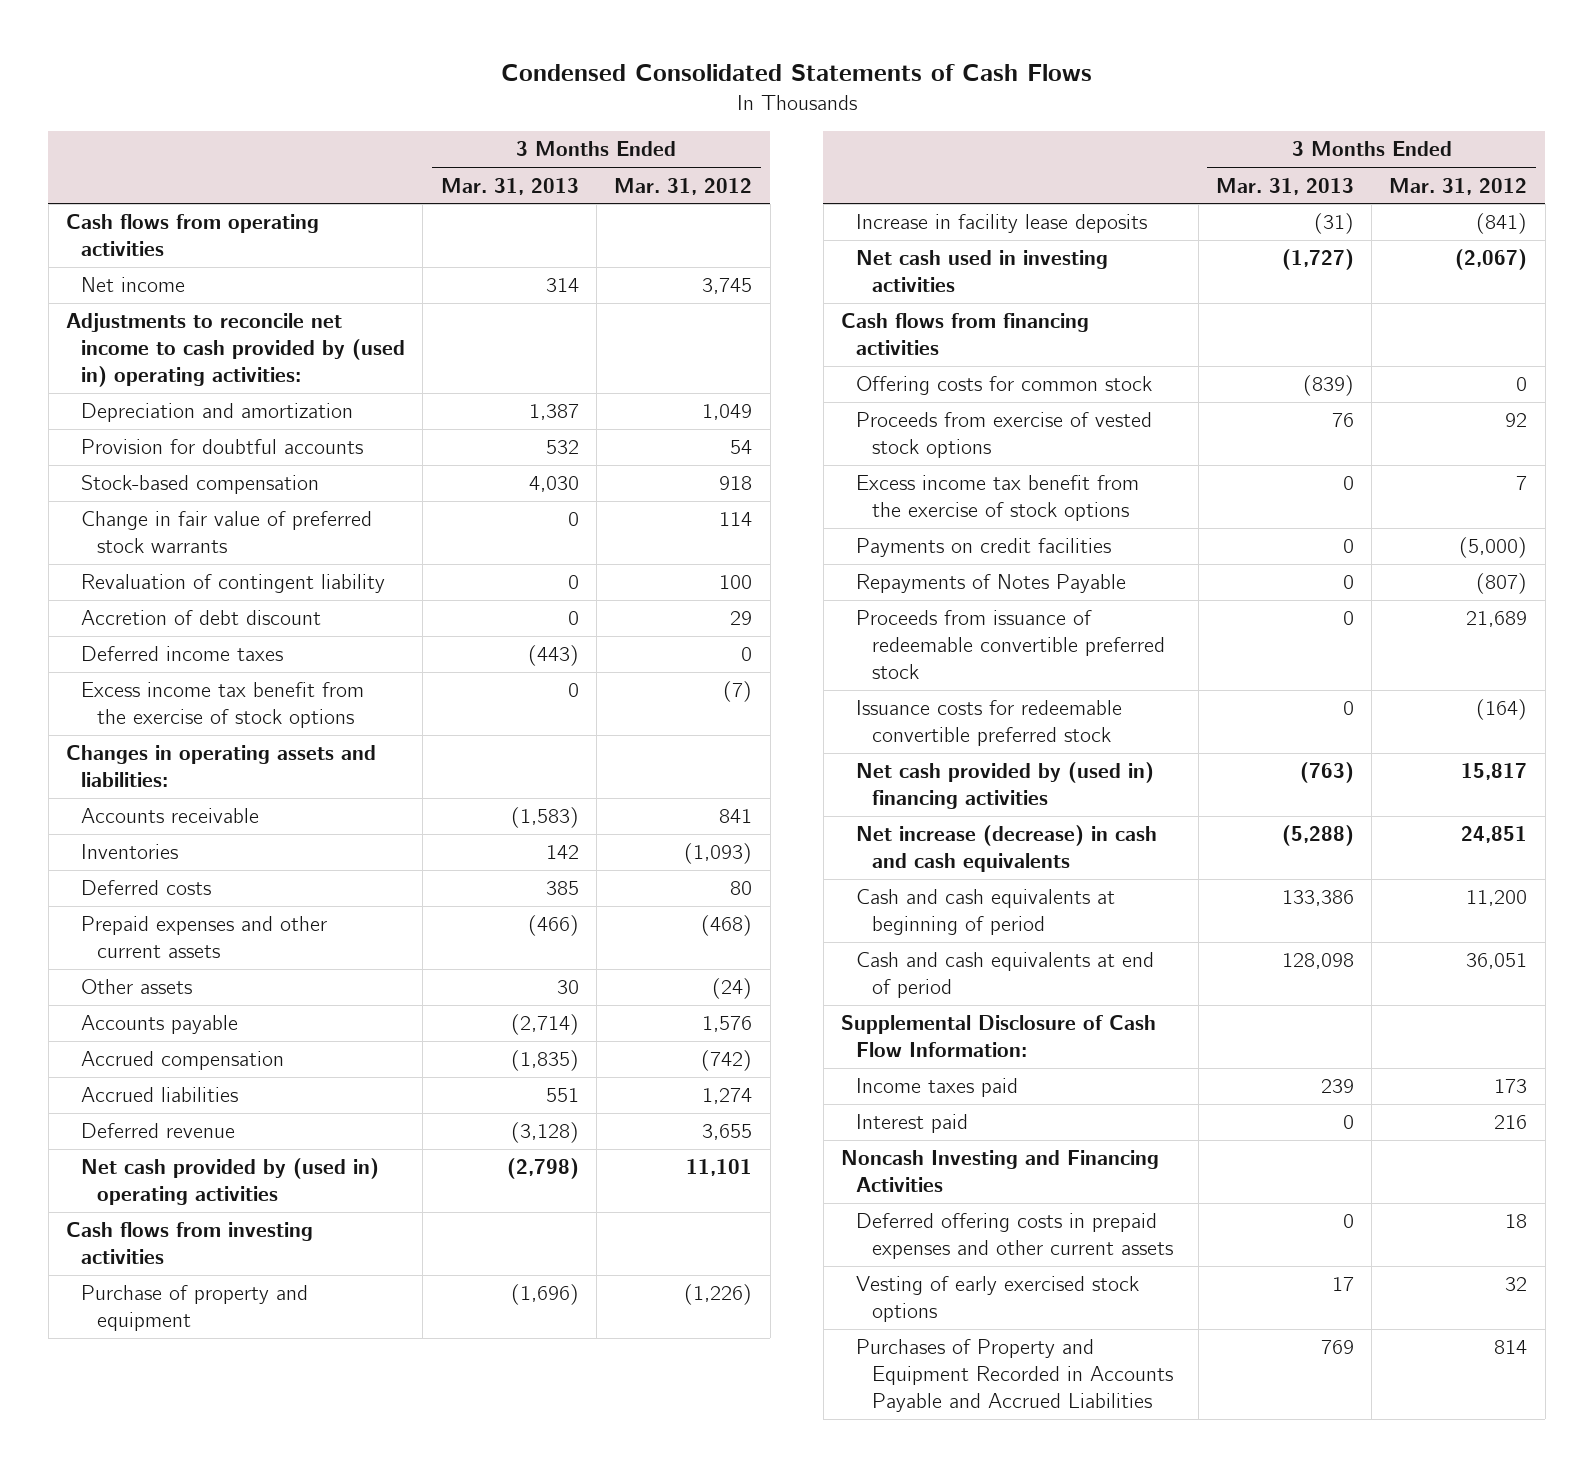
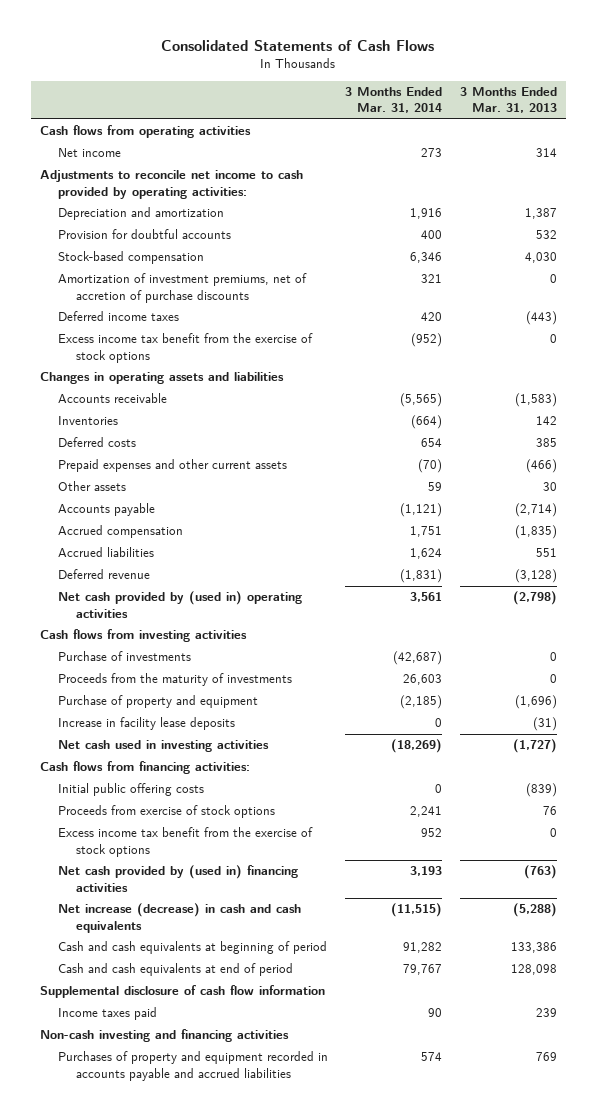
[500,64,1092,82] Condensed Consolidated Statements of Cash Flows -> [161,39,435,51] Consolidated Statements of Cash Flows
[614,177,753,195] Mar. 31, 2012 -> none
none -> [345,86,443,114] 3 Months Ended Mar. 31, 2014
[65,313,406,387] Adjustments to reconcile net income to cash provided by (used in) operating activities: -> [39,170,303,199] Adjustments to reconcile net income to cash provided by operating activities:
[81,511,373,554] Change in fair value of preferred stock warrants -> none
[81,574,386,594] Revaluation of contingent liability -> none
[81,610,322,626] Accretion of debt discount -> none
none -> [57,273,307,303] Amortization of investment premiums, net of accretion of purchase discounts
[65,745,376,788] Changes in operating assets and liabilities: -> [39,372,284,385] Changes in operating assets and liabilities
none -> [57,651,191,662] Purchase of investments
none -> [57,673,292,687] Proceeds from the maturity of investments
[840,313,1089,356] Cash flows from financing activities -> [39,761,250,775] Cash flows from financing activities:
[856,376,1153,396] Offering costs for common stock -> [57,783,204,797] Initial public offering costs
[856,412,1153,459] Proceeds from exercise of vested stock options -> [57,805,275,819] Proceeds from exercise of stock options
[856,538,1112,558] Payments on credit facilities -> none
[856,574,1127,594] Repayments of Notes Payable -> none
[856,610,1165,679] Proceeds from issuance of redeemable convertible preferred stock -> none
[856,700,1123,747] Issuance costs for redeemable convertible preferred stock -> none
[840,1015,1156,1058] Supplemental Disclosure of Cash Flow Information: -> [39,985,325,999] Supplemental disclosure of cash flow information
[856,1114,969,1134] Interest paid -> none
[856,1213,1173,1260] Deferred offering costs in prepaid expenses and other current assets -> none
[856,1276,1140,1323] Vesting of early exercised stock options -> none
[840,1150,1159,1193] Noncash Investing and Financing Activities -> [39,1029,289,1043] Non-cash investing and financing activities
[856,1339,1173,1412] Purchases of Property and Equipment Recorded in Accounts Payable and Accrued Liabilities -> [57,1051,328,1081] Purchases of property and equipment recorded in accounts payable and accrued liabilities

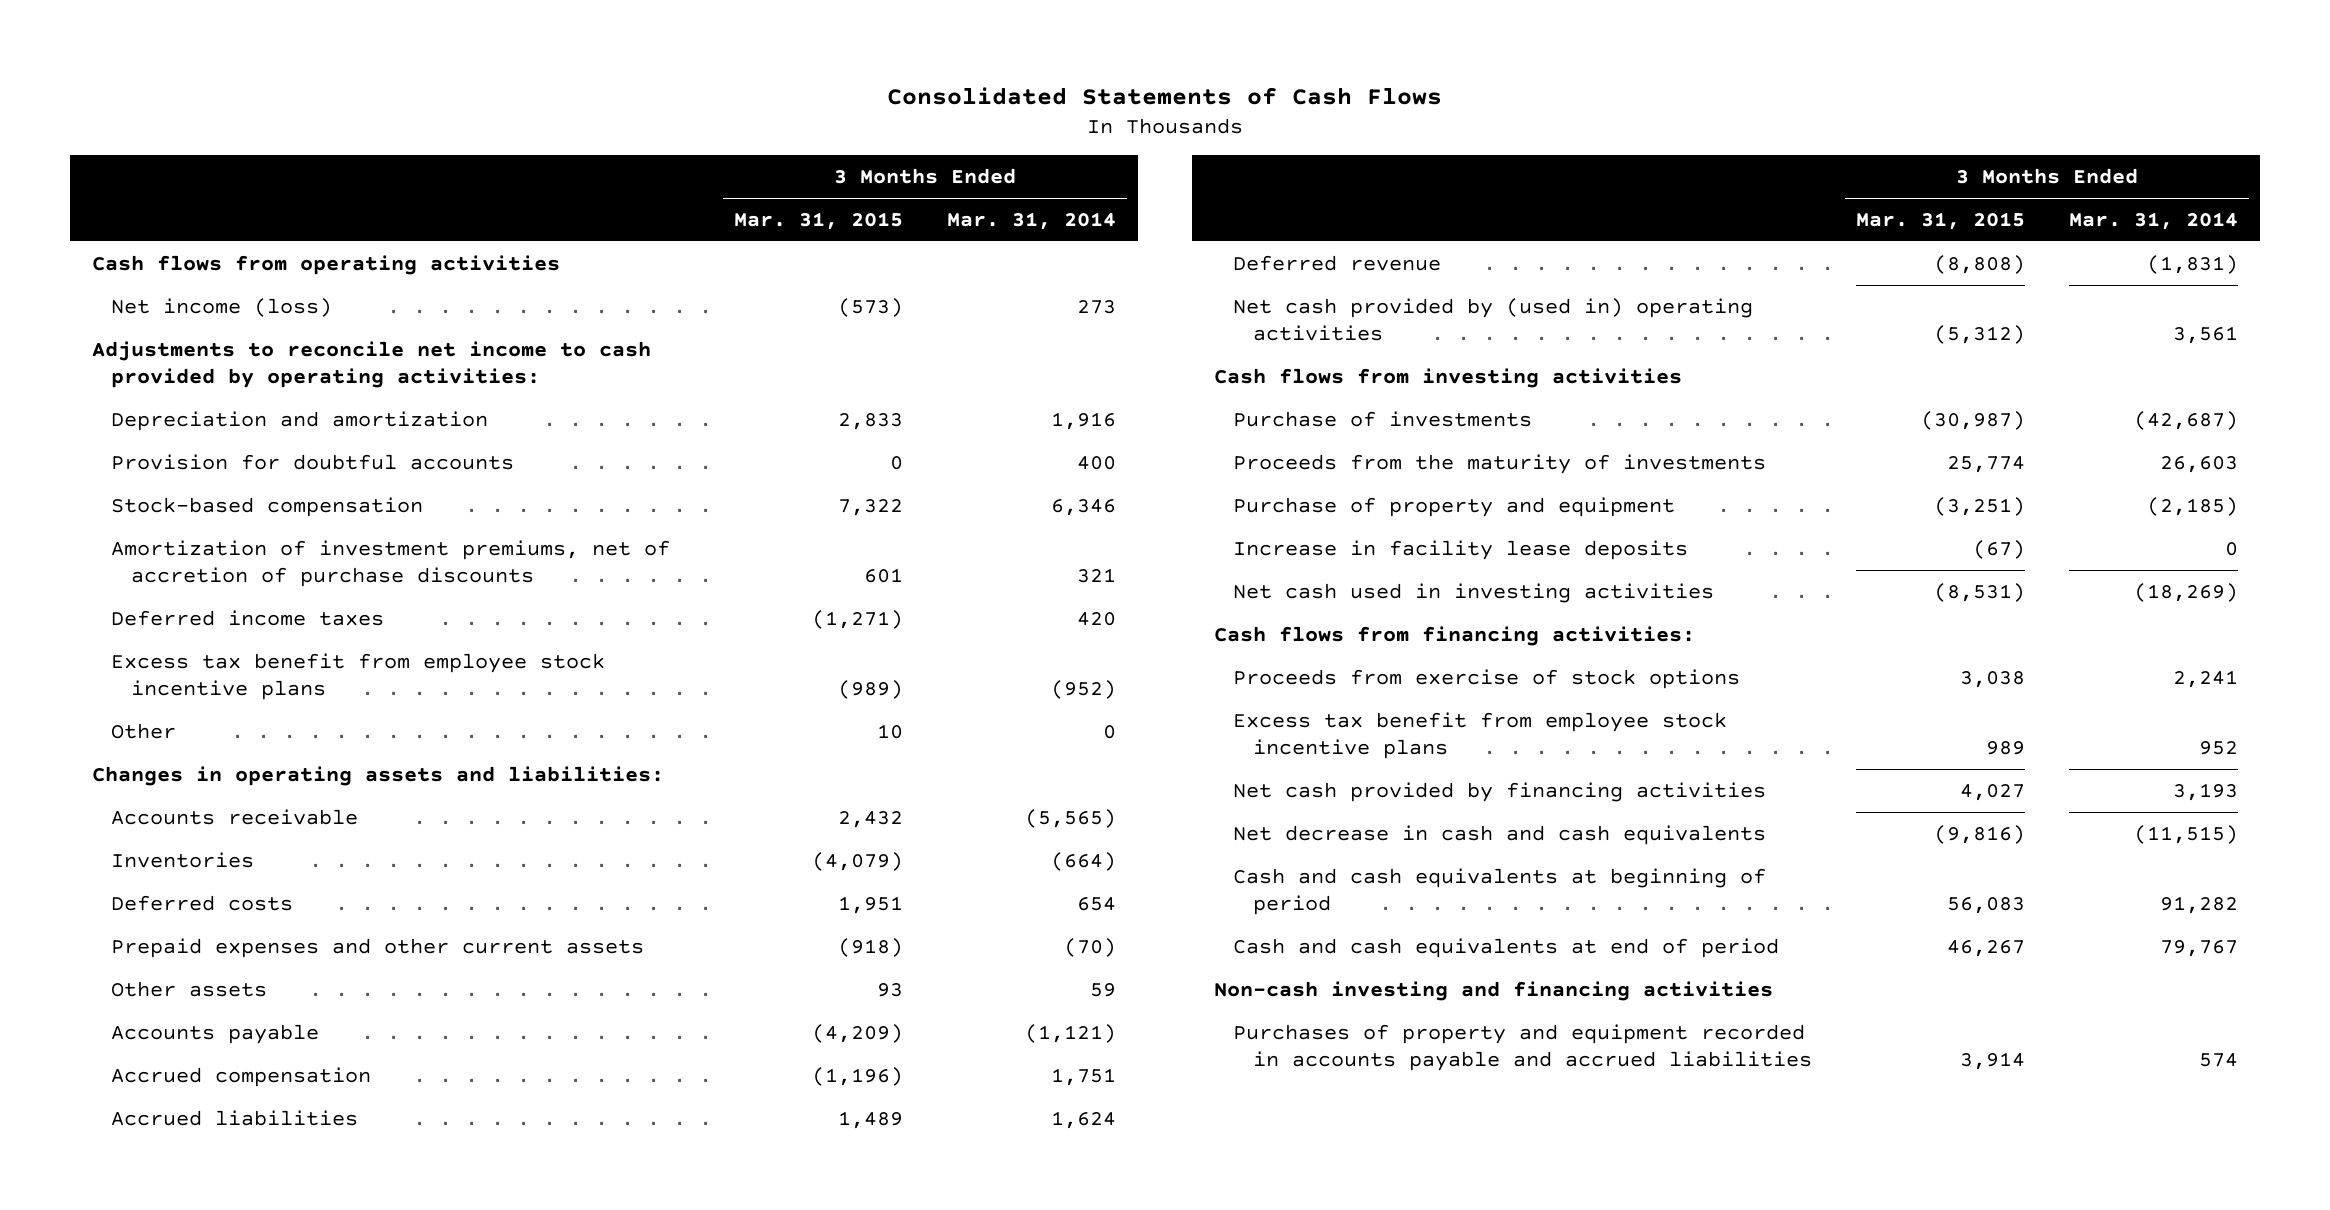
[459,86,557,114] 3 Months Ended Mar. 31, 2013 -> none
none -> [733,211,903,230] Mar. 31, 2015
[57,148,121,158] Net income -> [111,297,333,317] Net income (loss)
[57,333,313,363] Excess income tax benefit from the exercise of stock options -> [111,652,606,700] Excess tax benefit from employee stock incentive plans
none -> [111,722,177,739] Other
[39,372,284,385] Changes in operating assets and liabilities -> [91,765,664,786] Changes in operating assets and liabilities:
[57,783,204,797] Initial public offering costs -> none
[57,827,313,857] Excess income tax benefit from the exercise of stock options -> [1233,711,1728,759] Excess tax benefit from employee stock incentive plans
[57,865,298,892] Net cash provided by (used in) financing activities -> [1233,781,1767,802] Net cash provided by financing activities
[57,903,301,933] Net increase (decrease) in cash and cash equivalents -> [1233,824,1767,845] Net decrease in cash and cash equivalents
[39,985,325,999] Supplemental disclosure of cash flow information -> none
[57,1007,157,1021] Income taxes paid -> none

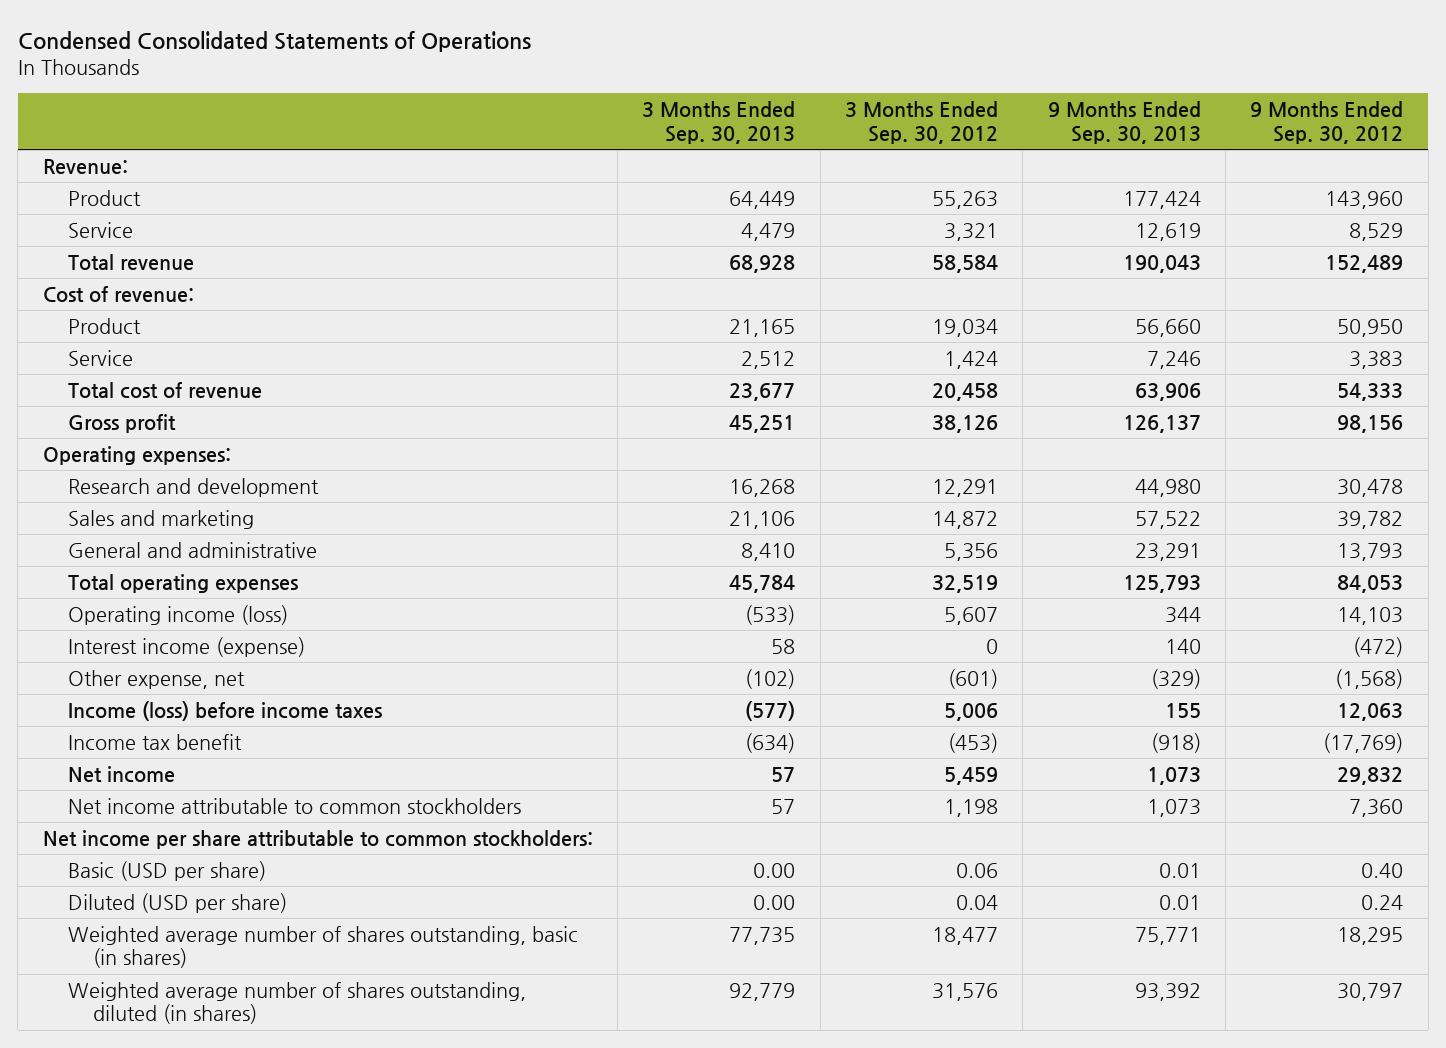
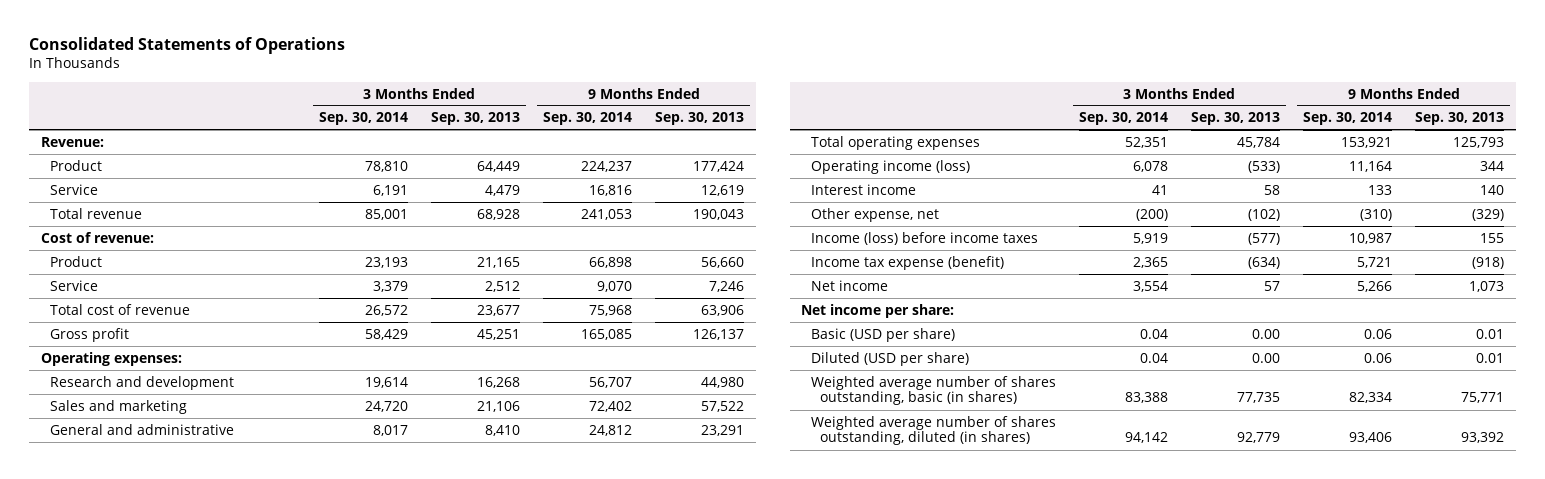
[17,30,531,52] Condensed Consolidated Statements of Operations -> [29,37,346,55] Consolidated Statements of Operations
[845,101,999,144] 3 Months Ended Sep. 30, 2012 -> none
[1250,101,1404,144] 9 Months Ended Sep. 30, 2012 -> none
none -> [318,112,408,126] Sep. 30, 2014
none -> [543,112,633,126] Sep. 30, 2014
[67,636,305,657] Interest income (expense) -> [810,183,916,195] Interest income
[67,733,242,750] Income tax benefit -> [810,255,1004,270] Income tax expense (benefit)
[67,797,521,814] Net income attributable to common stockholders -> none
[42,829,593,849] Net income per share attributable to common stockholders: -> [801,303,955,318] Net income per share:

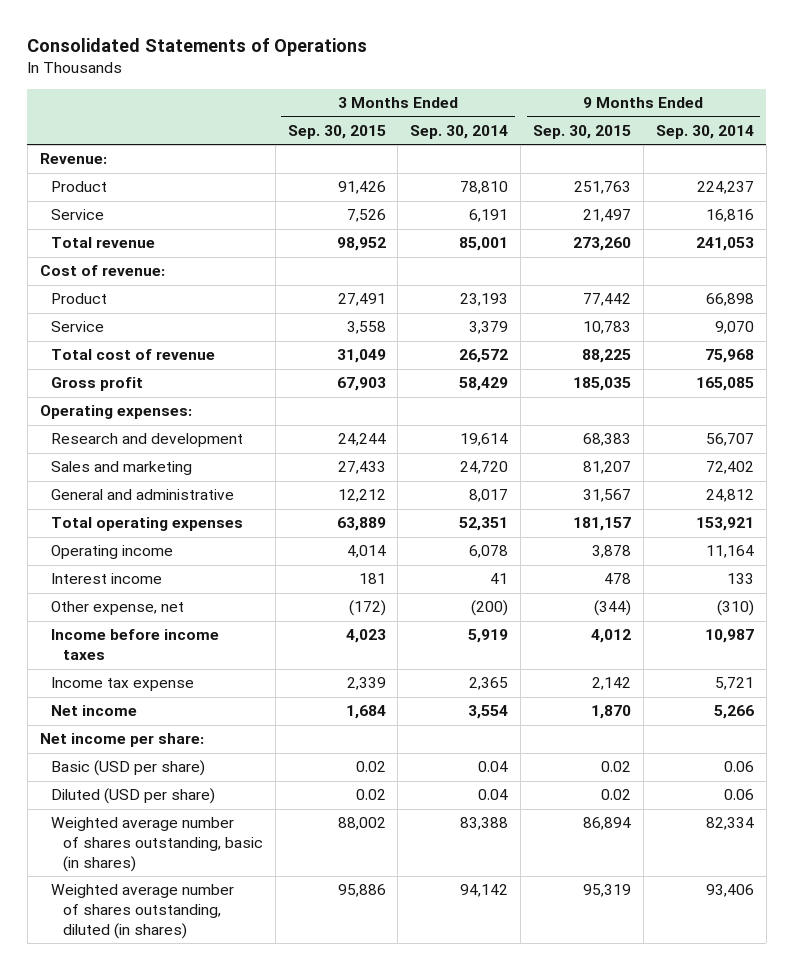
[430,112,520,126] Sep. 30, 2013 -> none
[655,112,745,126] Sep. 30, 2013 -> none
none -> [287,124,386,139] Sep. 30, 2015
none -> [533,124,632,139] Sep. 30, 2015
[810,159,970,174] Operating income (loss) -> [51,545,174,560] Operating income
[810,231,1038,245] Income (loss) before income taxes -> [51,629,220,661] Income before income taxes
[810,255,1004,270] Income tax expense (benefit) -> [51,677,195,692] Income tax expense

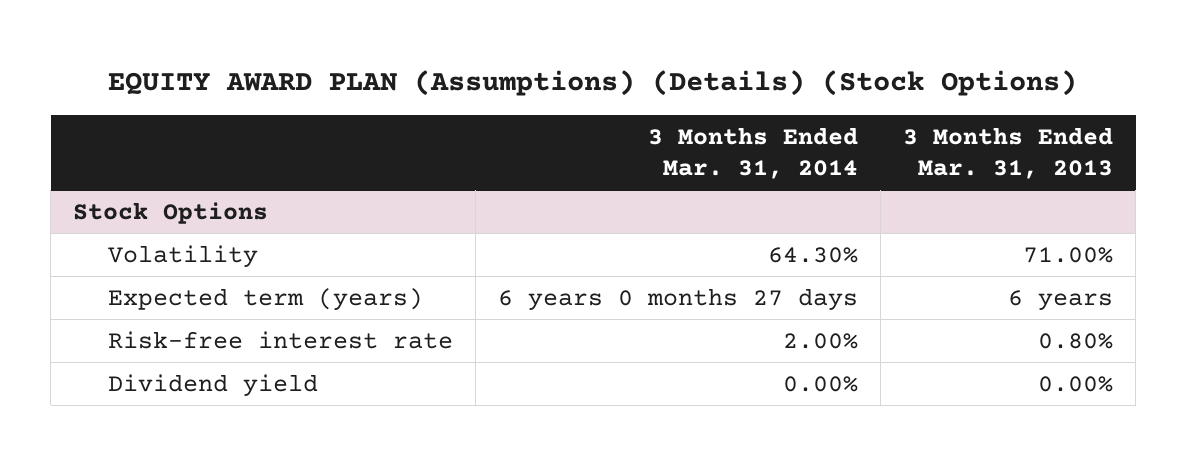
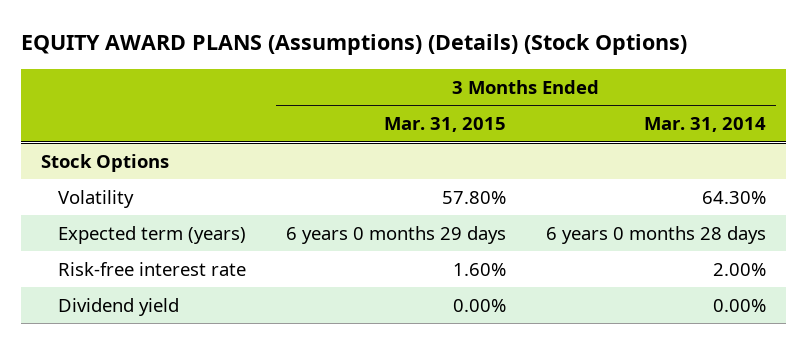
[108,69,1078,96] EQUITY AWARD PLAN (Assumptions) (Details) (Stock Options) -> [21,34,688,56] EQUITY AWARD PLANS (Assumptions) (Details) (Stock Options)
[903,126,1114,180] 3 Months Ended Mar. 31, 2013 -> none
none -> [384,117,507,133] Mar. 31, 2015
[498,287,859,311] 6 years 0 months 27 days -> [546,225,767,244] 6 years 0 months 28 days

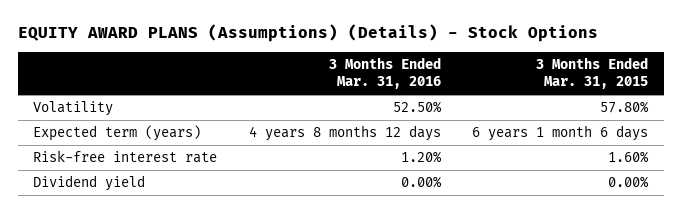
[21,34,688,56] EQUITY AWARD PLANS (Assumptions) (Details) (Stock Options) -> [17,24,598,43] EQUITY AWARD PLANS (Assumptions) (Details) - Stock Options
[644,117,767,133] Mar. 31, 2014 -> none
none -> [328,57,441,90] 3 Months Ended Mar. 31, 2016
[41,153,170,172] Stock Options -> none
[286,225,507,244] 6 years 0 months 29 days -> [472,125,649,142] 6 years 1 month 6 days

